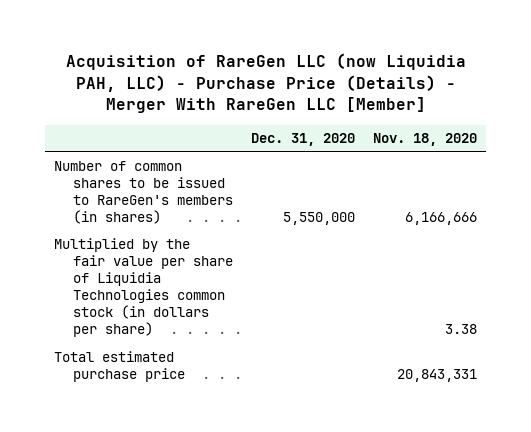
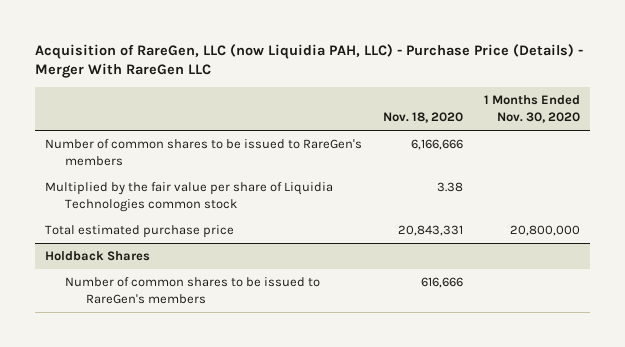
[65,52,466,114] Acquisition of RareGen LLC (now Liquidia PAH, LLC) - Purchase Price (Details) - Merger With RareGen LLC [Member] -> [34,43,583,79] Acquisition of RareGen, LLC (now Liquidia PAH, LLC) - Purchase Price (Details) - Merger With RareGen LLC
[251,133,356,147] Dec. 31, 2020 -> none
none -> [483,95,580,123] 1 Months Ended Nov. 30, 2020
[53,160,234,224] Number of common shares to be issued to RareGen's members (in shares) -> [45,139,363,166] Number of common shares to be issued to RareGen's members
[53,237,234,338] Multiplied by the fair value per share of Liquidia Technologies common stock (in dollars per share) -> [45,182,334,212] Multiplied by the fair value per share of Liquidia Technologies common stock
none -> [45,251,151,262] Holdback Shares
none -> [65,277,321,304] Number of common shares to be issued to RareGen's members

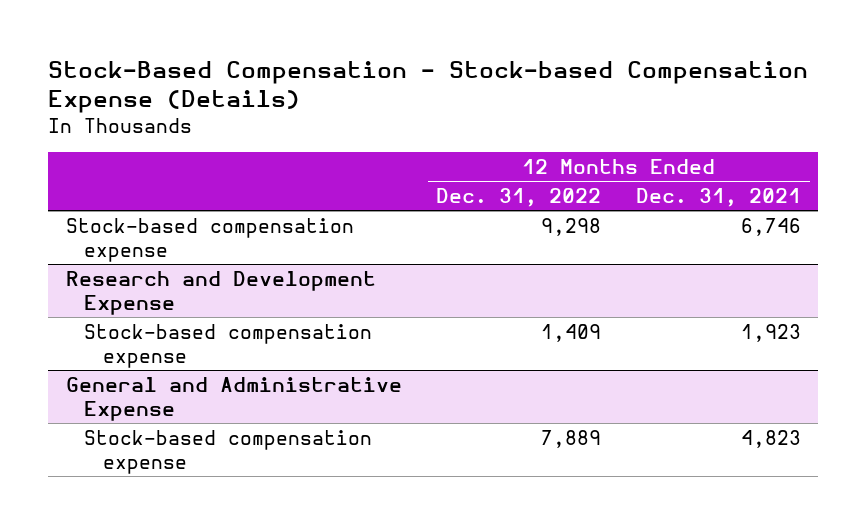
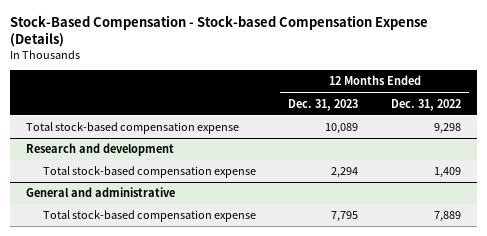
[636,187,802,207] Dec. 31, 2021 -> none
none -> [288,98,359,111] Dec. 31, 2023
[65,217,354,262] Stock-based compensation expense -> [26,122,240,135] Total stock-based compensation expense
[65,270,376,315] Research and Development Expense -> [26,143,175,157] Research and development
[84,323,373,368] Stock-based compensation expense -> [42,166,256,179] Total stock-based compensation expense
[65,376,402,421] General and Administrative Expense -> [26,187,176,198] General and administrative
[84,429,373,474] Stock-based compensation expense -> [42,210,256,223] Total stock-based compensation expense

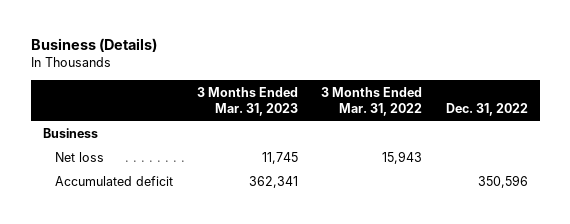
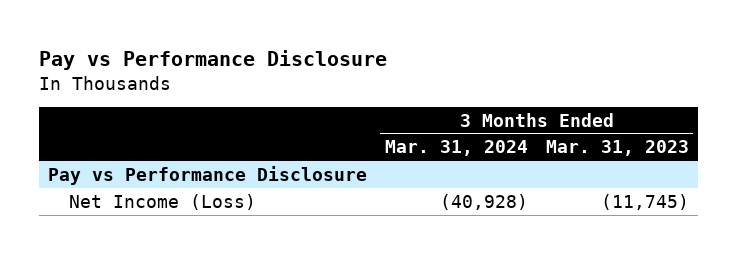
[30,38,157,53] Business (Details) -> [38,49,387,70] Pay vs Performance Disclosure
[321,86,423,116] 3 Months Ended Mar. 31, 2022 -> none
[445,102,528,116] Dec. 31, 2022 -> none
none -> [384,140,528,157] Mar. 31, 2024
[42,127,98,138] Business -> none
[55,175,174,186] Accumulated deficit -> none
none -> [47,165,367,185] Pay vs Performance Disclosure
[55,151,105,162] Net loss -> [69,193,257,210] Net Income (Loss)
[261,151,298,164] 11,745 -> [600,193,689,210] (11,745)

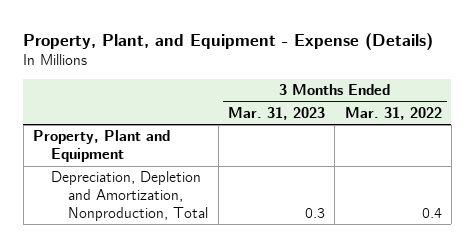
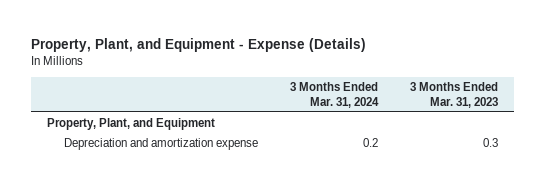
[344,107,442,121] Mar. 31, 2022 -> none
none -> [289,81,379,108] 3 Months Ended Mar. 31, 2024
[33,130,171,163] Property, Plant and Equipment -> [47,117,216,130] Property, Plant, and Equipment
[50,171,209,222] Depreciation, Depletion and Amortization, Nonproduction, Total -> [63,137,258,150] Depreciation and amortization expense

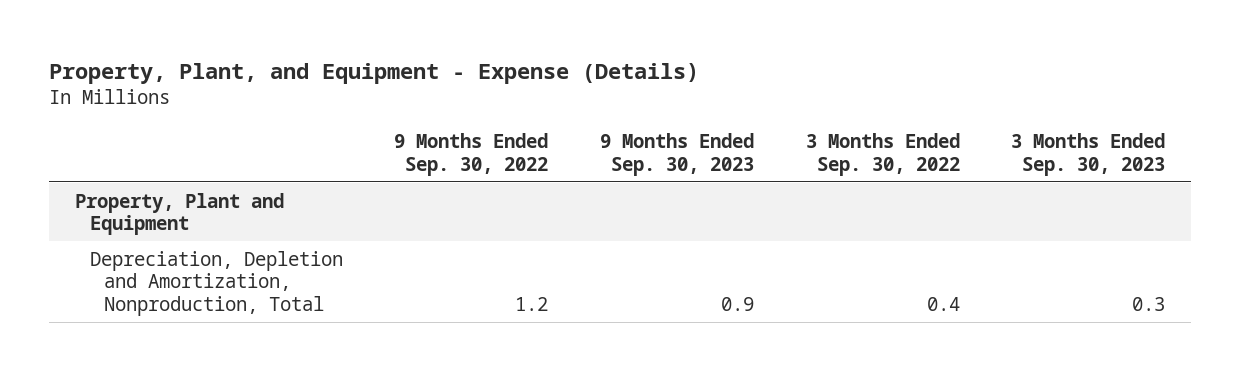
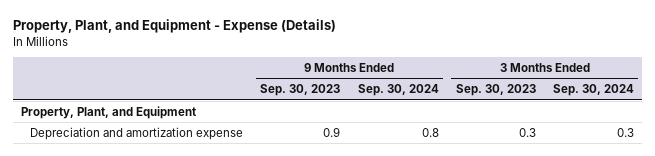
[394,133,549,176] 9 Months Ended Sep. 30, 2022 -> none
[805,133,960,176] 3 Months Ended Sep. 30, 2022 -> none
none -> [357,84,439,97] Sep. 30, 2024
none -> [552,84,634,97] Sep. 30, 2024
[74,192,284,236] Property, Plant and Equipment -> [21,105,197,119] Property, Plant, and Equipment
[89,250,343,317] Depreciation, Depletion and Amortization, Nonproduction, Total -> [30,126,244,140] Depreciation and amortization expense

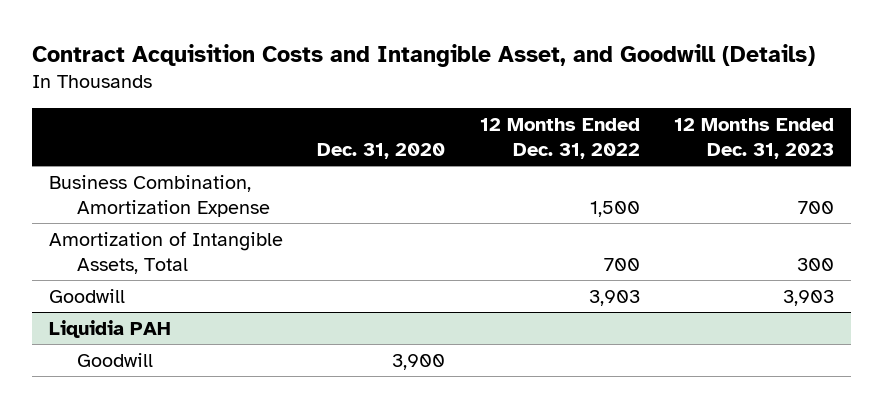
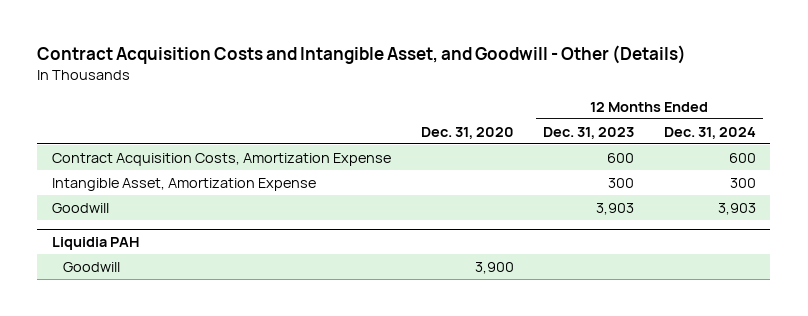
[31,43,815,67] Contract Acquisition Costs and Intangible Asset, and Goodwill (Details) -> [37,45,687,65] Contract Acquisition Costs and Intangible Asset, and Goodwill - Other (Details)
[479,117,640,159] 12 Months Ended Dec. 31, 2022 -> none
none -> [663,126,756,139] Dec. 31, 2024
[48,174,271,217] Business Combination, Amortization Expense -> none
none -> [52,152,392,166] Contract Acquisition Costs, Amortization Expense
[48,230,283,274] Amortization of Intangible Assets, Total -> [52,177,317,191] Intangible Asset, Amortization Expense

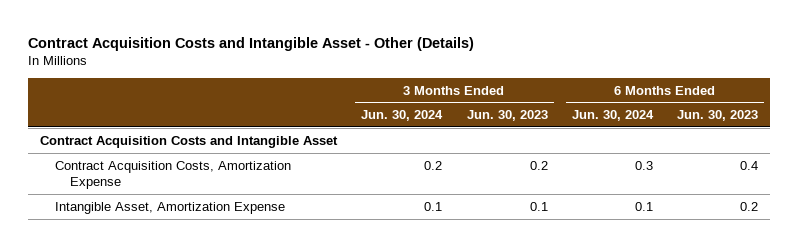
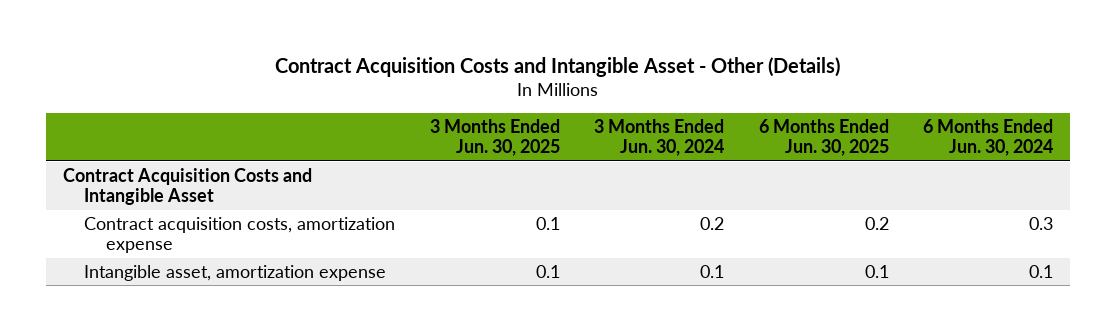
[466,110,548,122] Jun. 30, 2023 -> none
[677,110,759,122] Jun. 30, 2023 -> none
none -> [429,119,560,157] 3 Months Ended Jun. 30, 2025
none -> [758,119,889,157] 6 Months Ended Jun. 30, 2025
[55,160,292,190] Contract Acquisition Costs, Amortization Expense -> [84,216,396,254] Contract acquisition costs, amortization expense
[55,201,286,214] Intangible Asset, Amortization Expense -> [84,264,387,281] Intangible asset, amortization expense

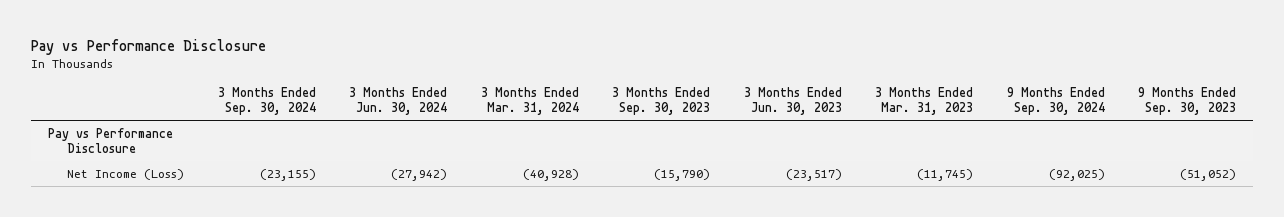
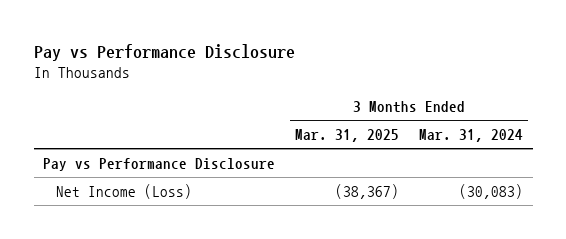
[217,86,316,116] 3 Months Ended Sep. 30, 2024 -> none
[349,86,448,116] 3 Months Ended Jun. 30, 2024 -> none
[612,86,711,116] 3 Months Ended Sep. 30, 2023 -> none
[743,86,842,116] 3 Months Ended Jun. 30, 2023 -> none
[875,86,974,116] 3 Months Ended Mar. 31, 2023 -> none
[1006,86,1105,116] 9 Months Ended Sep. 30, 2024 -> none
[1138,86,1237,116] 9 Months Ended Sep. 30, 2023 -> none
none -> [295,128,400,142] Mar. 31, 2025
[522,168,579,181] (40,928) -> [458,183,523,199] (30,083)

